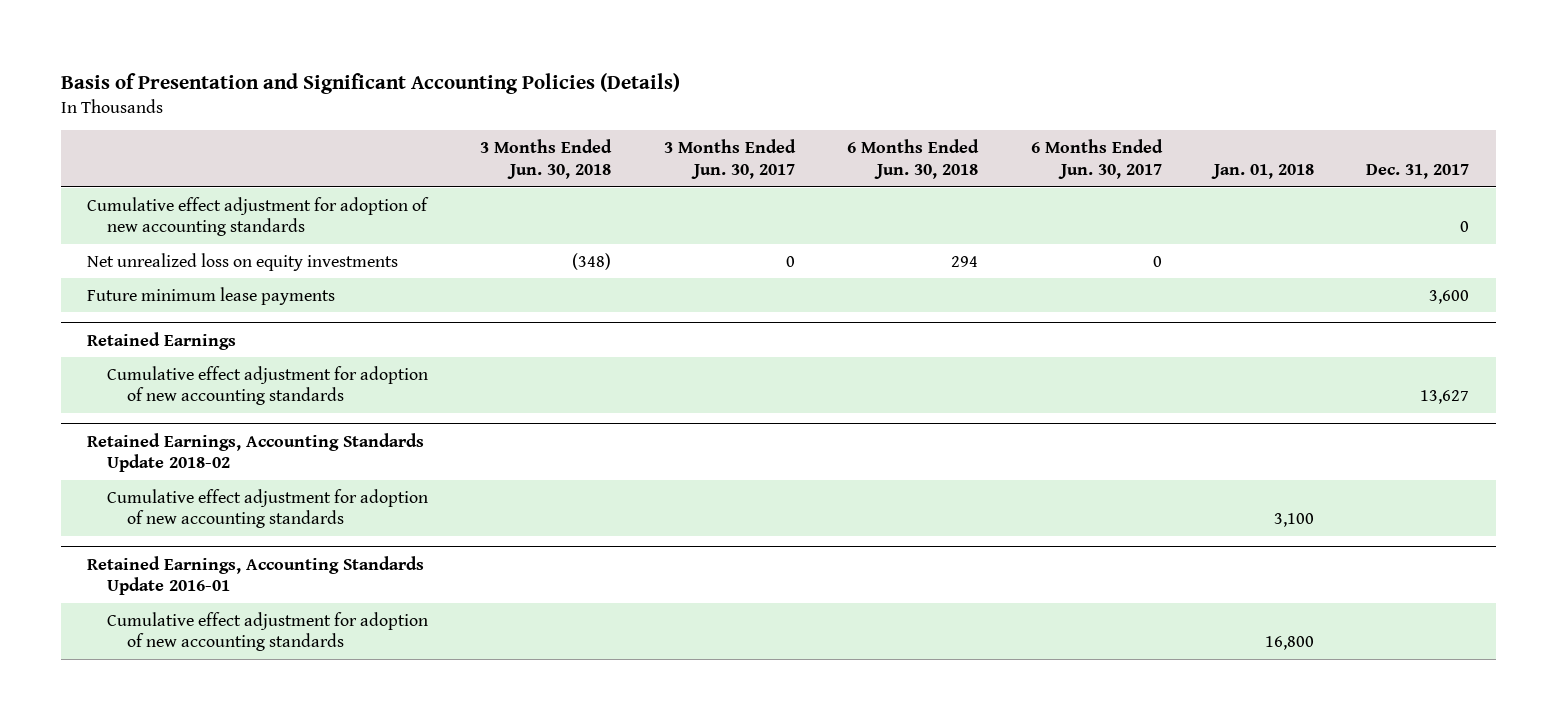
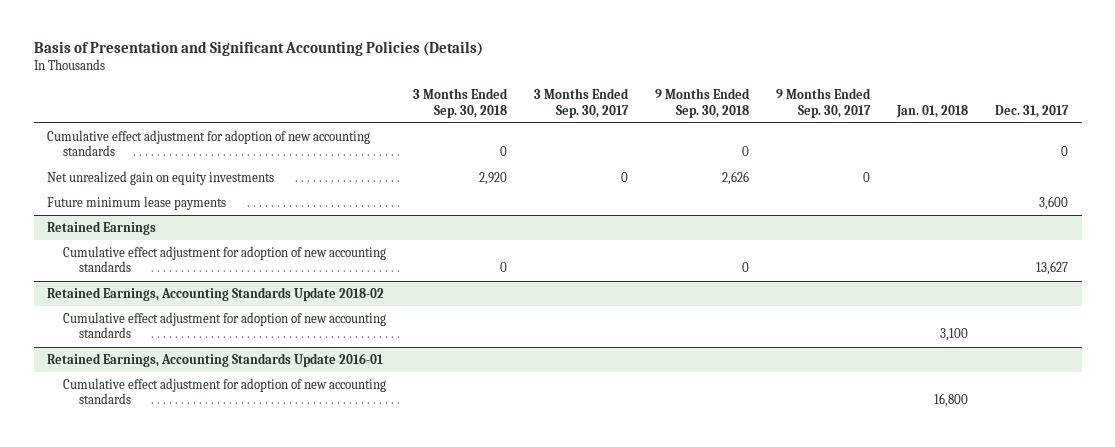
[480,139,613,179] 3 Months Ended Jun. 30, 2018 -> none
[663,139,796,179] 3 Months Ended Jun. 30, 2017 -> none
[847,139,980,179] 6 Months Ended Jun. 30, 2018 -> none
[1030,139,1163,179] 6 Months Ended Jun. 30, 2017 -> none
none -> [413,88,509,118] 3 Months Ended Sep. 30, 2018
none -> [534,88,630,118] 3 Months Ended Sep. 30, 2017
none -> [655,88,751,118] 9 Months Ended Sep. 30, 2018
none -> [776,88,872,118] 9 Months Ended Sep. 30, 2017
[87,252,399,271] Net unrealized loss on equity investments -> [47,170,275,185] Net unrealized gain on equity investments

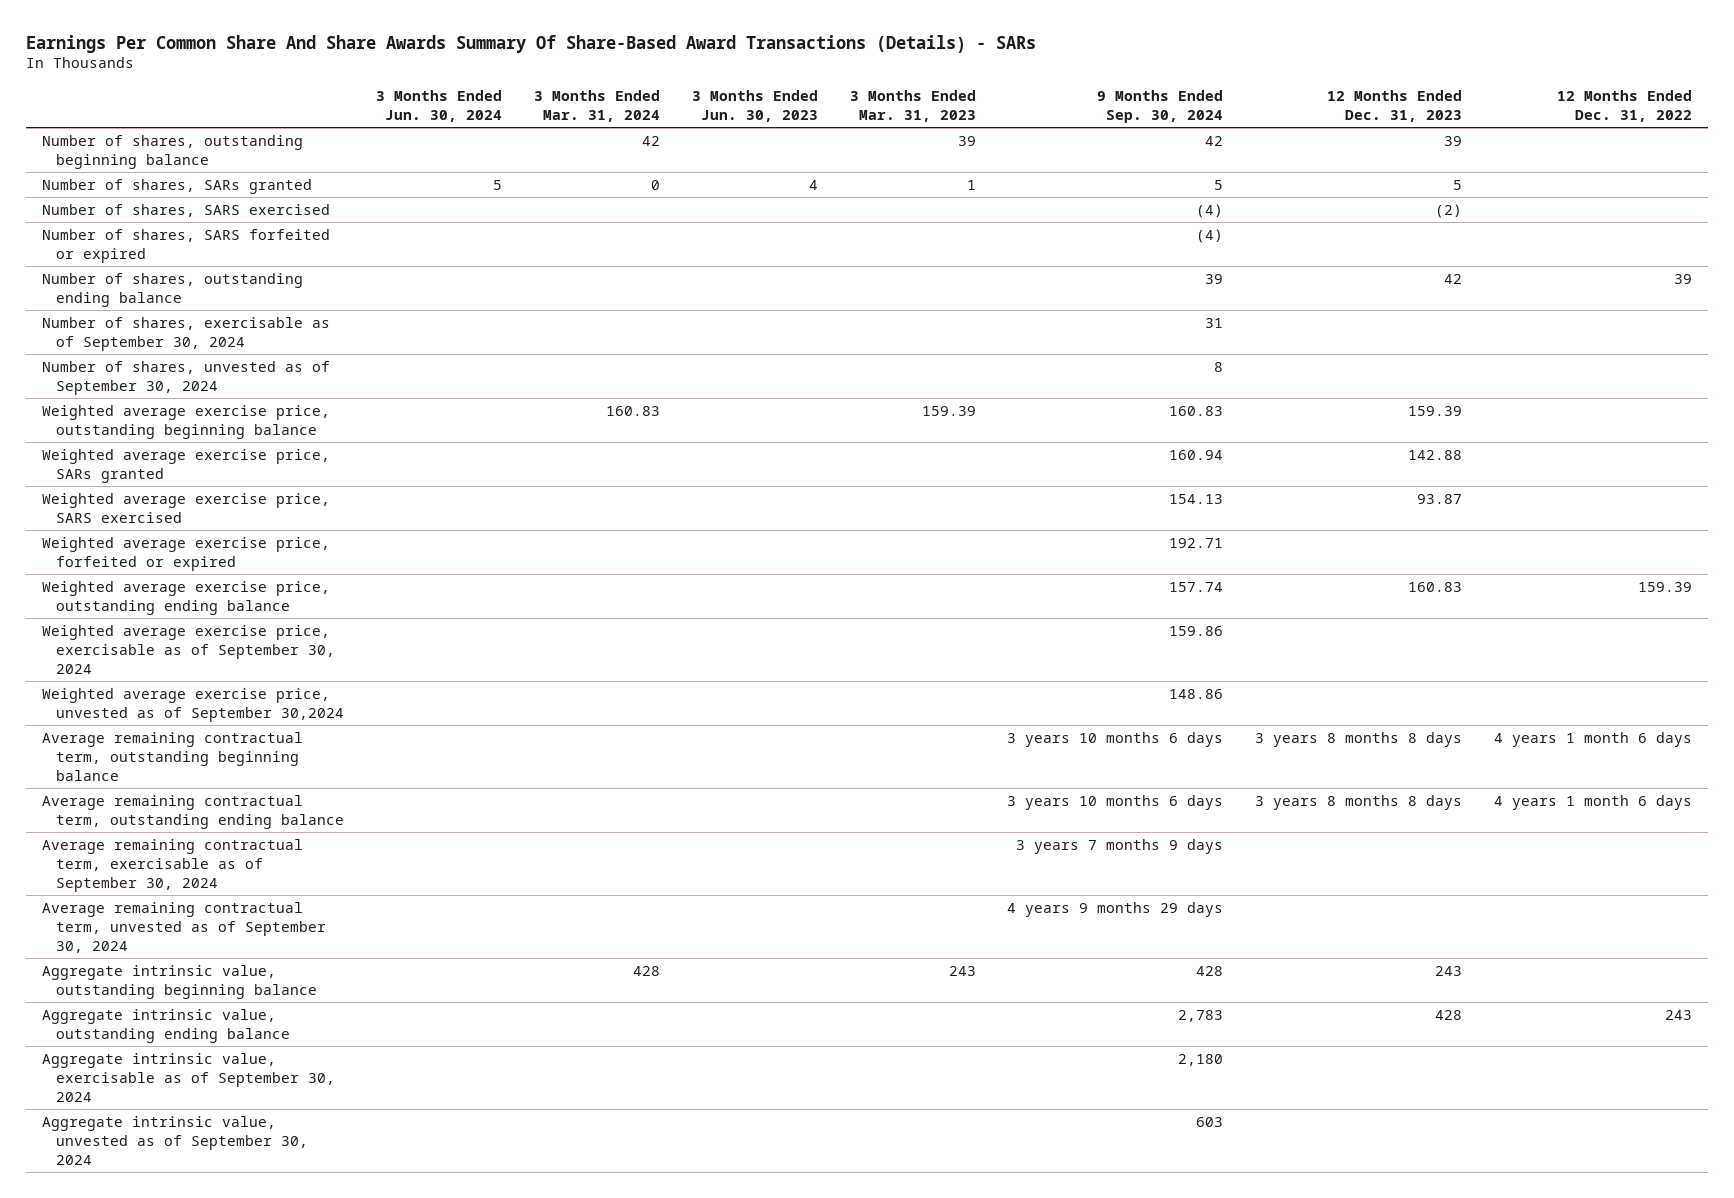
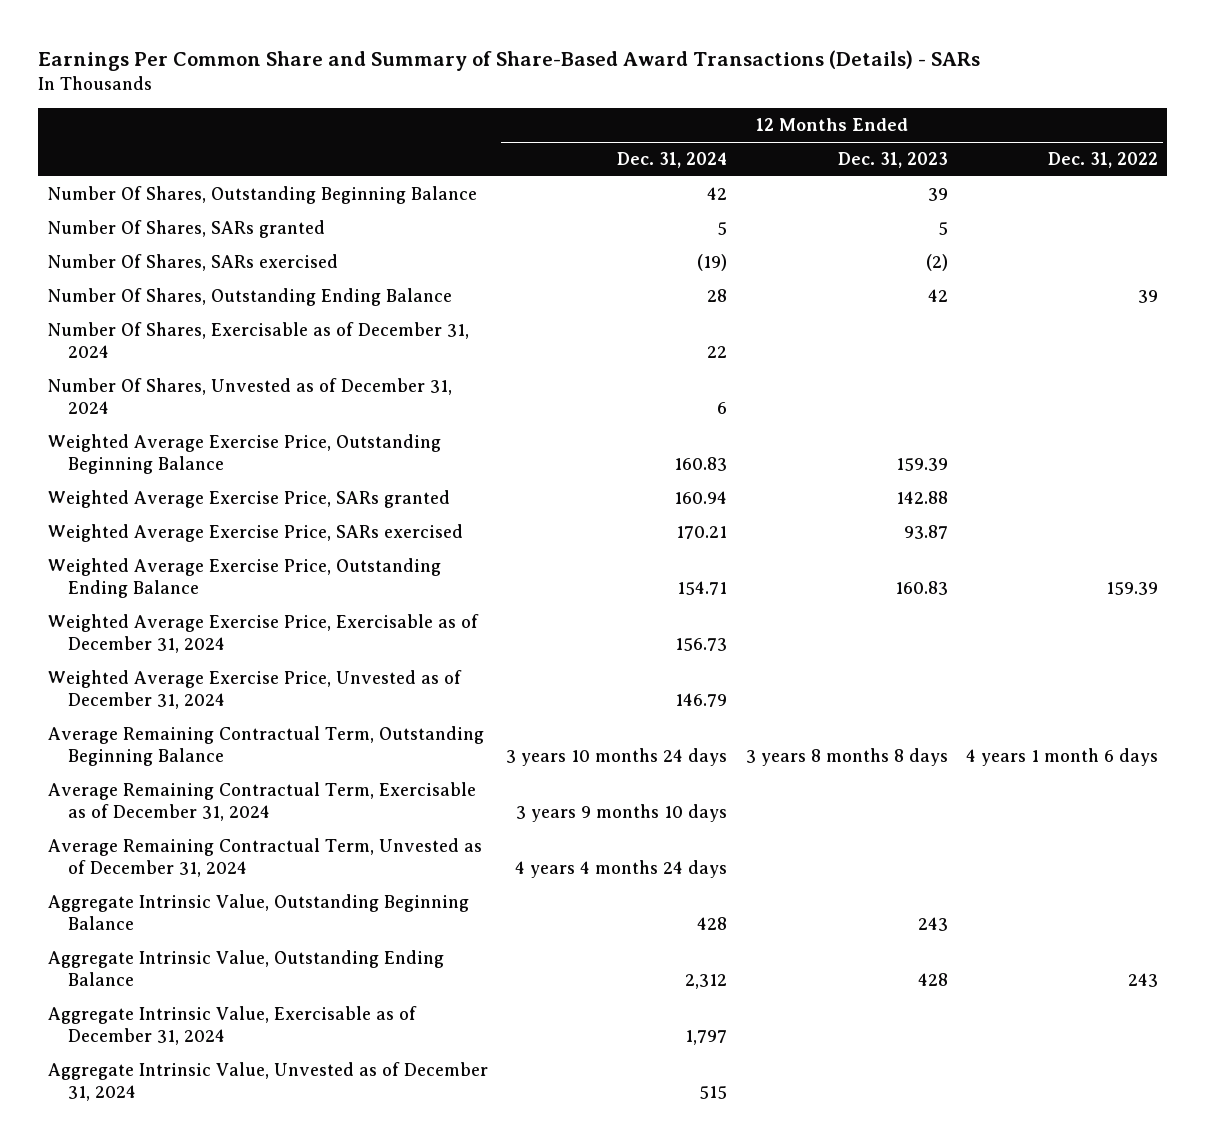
[26,34,1037,53] Earnings Per Common Share And Share Awards Summary Of Share-Based Award Transactions (Details) - SARs -> [38,50,981,72] Earnings Per Common Share and Summary of Share-Based Award Transactions (Details) - SARs
[376,89,503,122] 3 Months Ended Jun. 30, 2024 -> none
[533,89,660,122] 3 Months Ended Mar. 31, 2024 -> none
[691,89,818,122] 3 Months Ended Jun. 30, 2023 -> none
[849,89,976,122] 3 Months Ended Mar. 31, 2023 -> none
[1097,89,1224,123] 9 Months Ended Sep. 30, 2024 -> none
none -> [617,152,728,169] Dec. 31, 2024
[41,228,330,263] Number of shares, SARS forfeited or expired -> none
[41,536,330,571] Weighted average exercise price, forfeited or expired -> none
[41,794,345,829] Average remaining contractual term, outstanding ending balance -> none
[41,134,303,169] Number of shares, outstanding beginning balance -> [47,185,477,204] Number Of Shares, Outstanding Beginning Balance
[41,178,312,194] Number of shares, SARs granted -> [47,219,325,238] Number Of Shares, SARs granted
[41,203,330,217] Number of shares, SARS exercised -> [47,253,338,271] Number Of Shares, SARs exercised
[41,272,303,307] Number of shares, outstanding ending balance -> [47,287,452,306] Number Of Shares, Outstanding Ending Balance
[41,316,330,351] Number of shares, exercisable as of September 30, 2024 -> [47,321,469,359] Number Of Shares, Exercisable as of December 31, 2024
[41,360,330,395] Number of shares, unvested as of September 30, 2024 -> [47,377,452,415] Number Of Shares, Unvested as of December 31, 2024
[41,404,330,439] Weighted average exercise price, outstanding beginning balance -> [47,433,441,475] Weighted Average Exercise Price, Outstanding Beginning Balance
[41,448,330,483] Weighted average exercise price, SARs granted -> [47,489,450,508] Weighted Average Exercise Price, SARs granted
[41,492,330,523] Weighted average exercise price, SARS exercised -> [47,523,463,542] Weighted Average Exercise Price, SARs exercised
[41,580,330,615] Weighted average exercise price, outstanding ending balance -> [47,557,441,599] Weighted Average Exercise Price, Outstanding Ending Balance
[41,624,336,674] Weighted average exercise price, exercisable as of September 30, 2024 -> [47,613,479,654] Weighted Average Exercise Price, Exercisable as of December 31, 2024
[41,687,345,722] Weighted average exercise price, unvested as of September 30,2024 -> [47,669,462,710] Weighted Average Exercise Price, Unvested as of December 31, 2024
[41,731,303,781] Average remaining contractual term, outstanding beginning balance -> [47,725,484,767] Average Remaining Contractual Term, Outstanding Beginning Balance
[41,838,303,892] Average remaining contractual term, exercisable as of September 30, 2024 -> [47,781,476,822] Average Remaining Contractual Term, Exercisable as of December 31, 2024
[41,901,327,953] Average remaining contractual term, unvested as of September 30, 2024 -> [47,837,482,878] Average Remaining Contractual Term, Unvested as of December 31, 2024
[41,964,318,999] Aggregate intrinsic value, outstanding beginning balance -> [47,893,469,931] Aggregate Intrinsic Value, Outstanding Beginning Balance
[41,1008,291,1043] Aggregate intrinsic value, outstanding ending balance -> [47,949,444,987] Aggregate Intrinsic Value, Outstanding Ending Balance
[41,1052,336,1102] Aggregate intrinsic value, exercisable as of September 30, 2024 -> [47,1005,417,1046] Aggregate Intrinsic Value, Exercisable as of December 31, 2024
[41,1115,309,1165] Aggregate intrinsic value, unvested as of September 30, 2024 -> [47,1061,488,1102] Aggregate Intrinsic Value, Unvested as of December 31, 2024

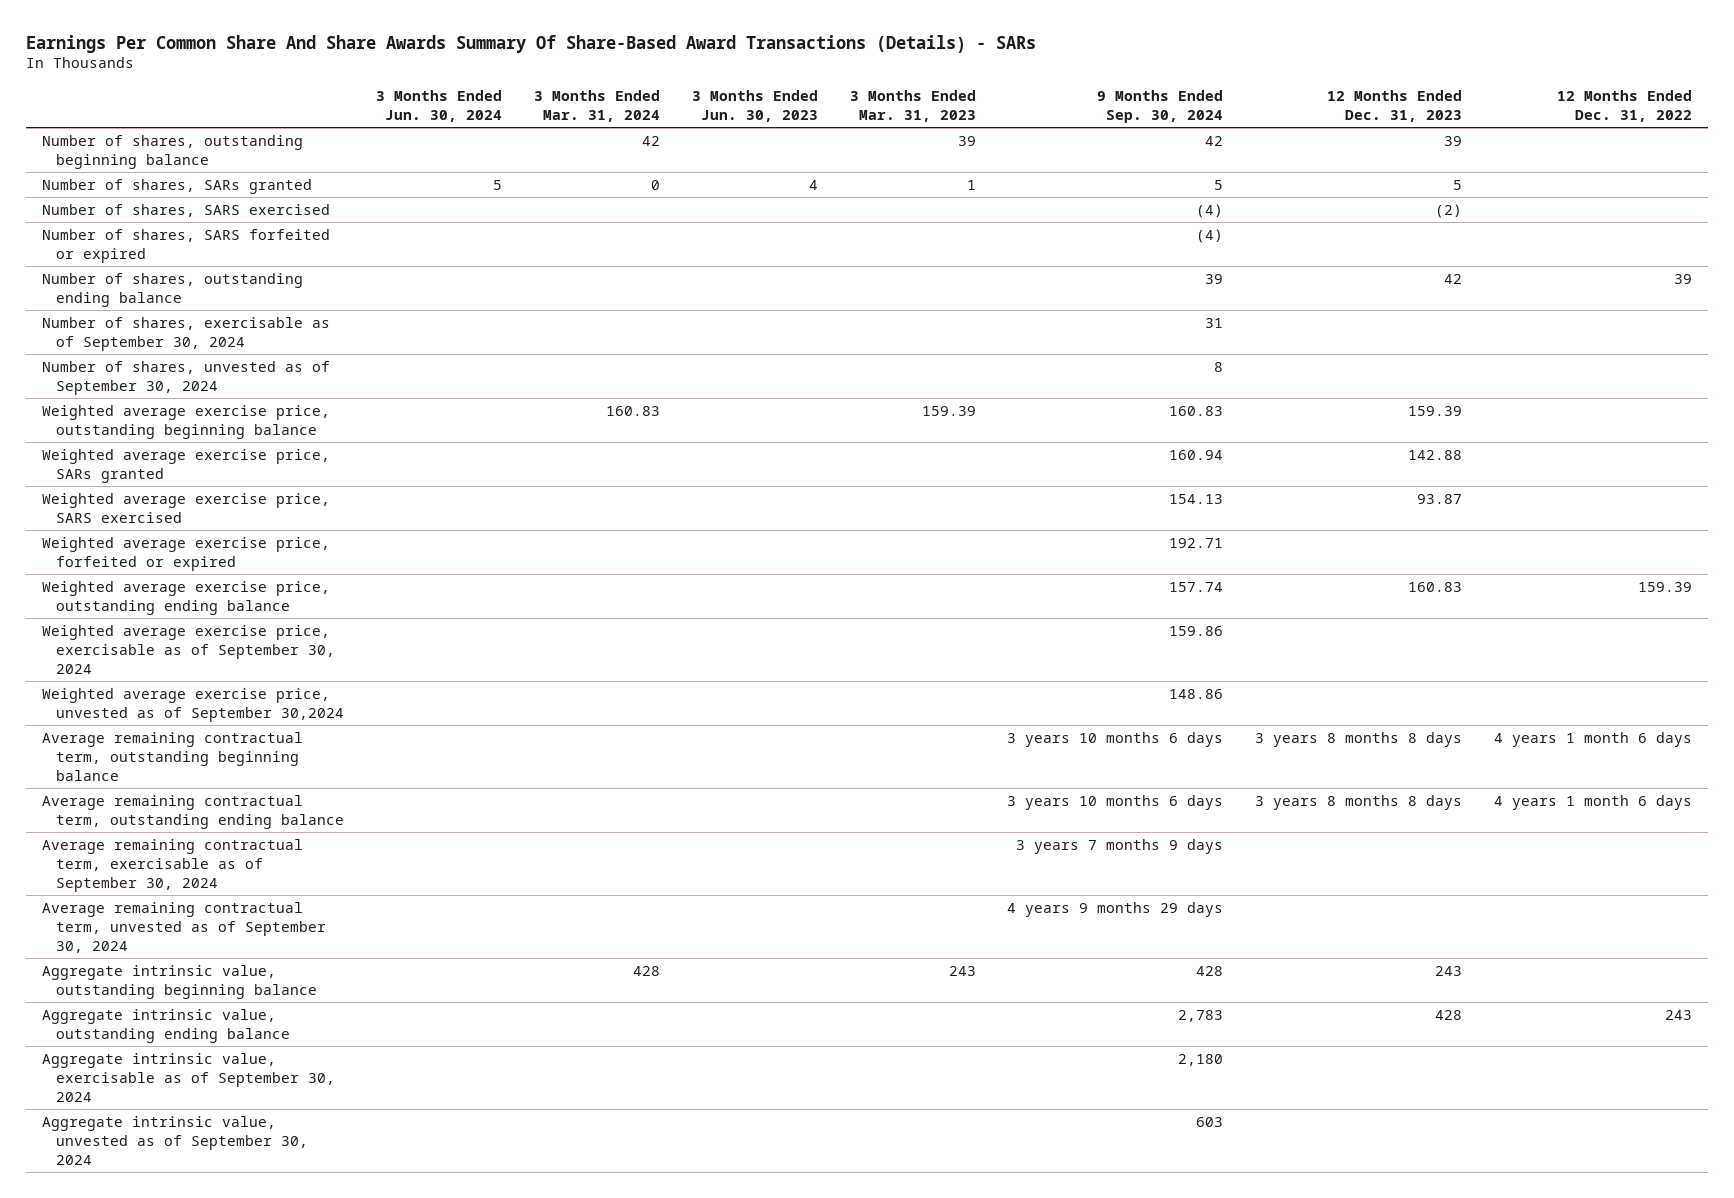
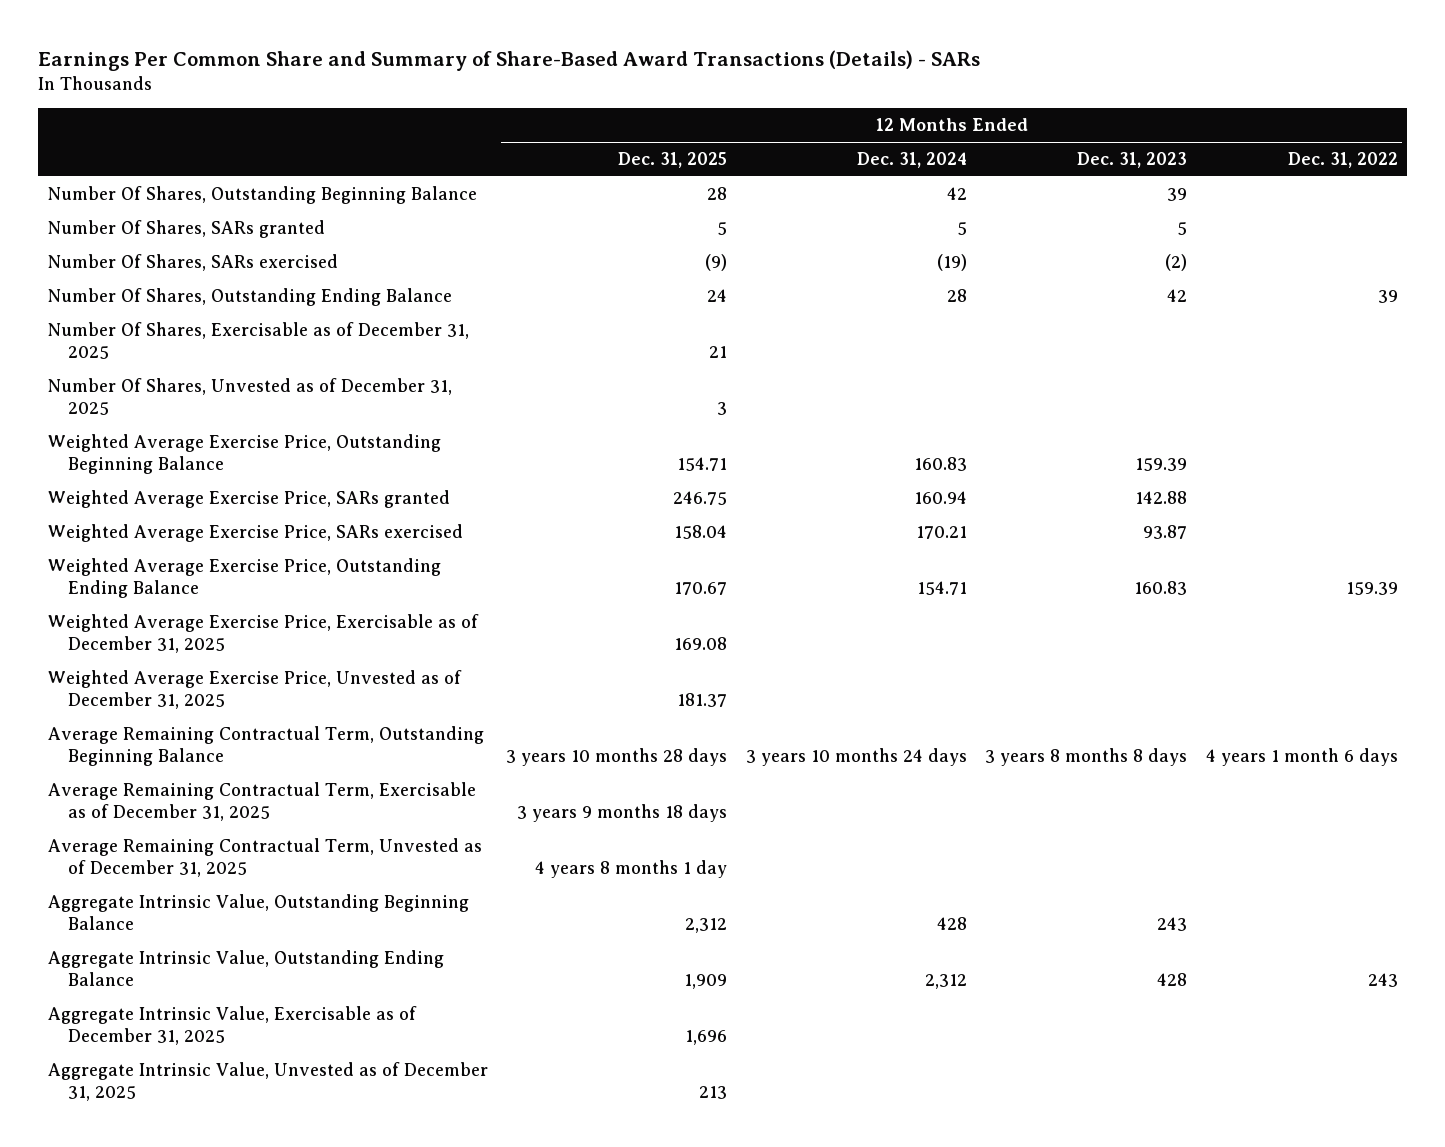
[26,34,1037,53] Earnings Per Common Share And Share Awards Summary Of Share-Based Award Transactions (Details) - SARs -> [38,50,981,72] Earnings Per Common Share and Summary of Share-Based Award Transactions (Details) - SARs
[376,89,503,122] 3 Months Ended Jun. 30, 2024 -> none
[533,89,660,122] 3 Months Ended Mar. 31, 2024 -> none
[691,89,818,122] 3 Months Ended Jun. 30, 2023 -> none
[849,89,976,122] 3 Months Ended Mar. 31, 2023 -> none
[1097,89,1224,123] 9 Months Ended Sep. 30, 2024 -> none
none -> [618,152,728,169] Dec. 31, 2025
none -> [856,152,967,169] Dec. 31, 2024
[41,228,330,263] Number of shares, SARS forfeited or expired -> none
[41,536,330,571] Weighted average exercise price, forfeited or expired -> none
[41,794,345,829] Average remaining contractual term, outstanding ending balance -> none
[41,134,303,169] Number of shares, outstanding beginning balance -> [47,185,477,204] Number Of Shares, Outstanding Beginning Balance
[41,178,312,194] Number of shares, SARs granted -> [47,219,325,238] Number Of Shares, SARs granted
[41,203,330,217] Number of shares, SARS exercised -> [47,253,338,271] Number Of Shares, SARs exercised
[41,272,303,307] Number of shares, outstanding ending balance -> [47,287,452,306] Number Of Shares, Outstanding Ending Balance
[41,316,330,351] Number of shares, exercisable as of September 30, 2024 -> [47,321,469,360] Number Of Shares, Exercisable as of December 31, 2025
[41,360,330,395] Number of shares, unvested as of September 30, 2024 -> [47,377,452,416] Number Of Shares, Unvested as of December 31, 2025
[41,404,330,439] Weighted average exercise price, outstanding beginning balance -> [47,433,441,475] Weighted Average Exercise Price, Outstanding Beginning Balance
[41,448,330,483] Weighted average exercise price, SARs granted -> [47,489,450,508] Weighted Average Exercise Price, SARs granted
[41,492,330,523] Weighted average exercise price, SARS exercised -> [47,523,463,542] Weighted Average Exercise Price, SARs exercised
[41,580,330,615] Weighted average exercise price, outstanding ending balance -> [47,557,441,599] Weighted Average Exercise Price, Outstanding Ending Balance
[41,624,336,674] Weighted average exercise price, exercisable as of September 30, 2024 -> [47,613,479,654] Weighted Average Exercise Price, Exercisable as of December 31, 2025
[41,687,345,722] Weighted average exercise price, unvested as of September 30,2024 -> [47,669,462,710] Weighted Average Exercise Price, Unvested as of December 31, 2025
[41,731,303,781] Average remaining contractual term, outstanding beginning balance -> [47,725,484,767] Average Remaining Contractual Term, Outstanding Beginning Balance
[41,838,303,892] Average remaining contractual term, exercisable as of September 30, 2024 -> [47,781,476,822] Average Remaining Contractual Term, Exercisable as of December 31, 2025
[41,901,327,953] Average remaining contractual term, unvested as of September 30, 2024 -> [47,837,482,878] Average Remaining Contractual Term, Unvested as of December 31, 2025
[41,964,318,999] Aggregate intrinsic value, outstanding beginning balance -> [47,893,469,931] Aggregate Intrinsic Value, Outstanding Beginning Balance
[41,1008,291,1043] Aggregate intrinsic value, outstanding ending balance -> [47,949,444,987] Aggregate Intrinsic Value, Outstanding Ending Balance
[41,1052,336,1102] Aggregate intrinsic value, exercisable as of September 30, 2024 -> [47,1005,417,1046] Aggregate Intrinsic Value, Exercisable as of December 31, 2025
[41,1115,309,1165] Aggregate intrinsic value, unvested as of September 30, 2024 -> [47,1061,488,1102] Aggregate Intrinsic Value, Unvested as of December 31, 2025

